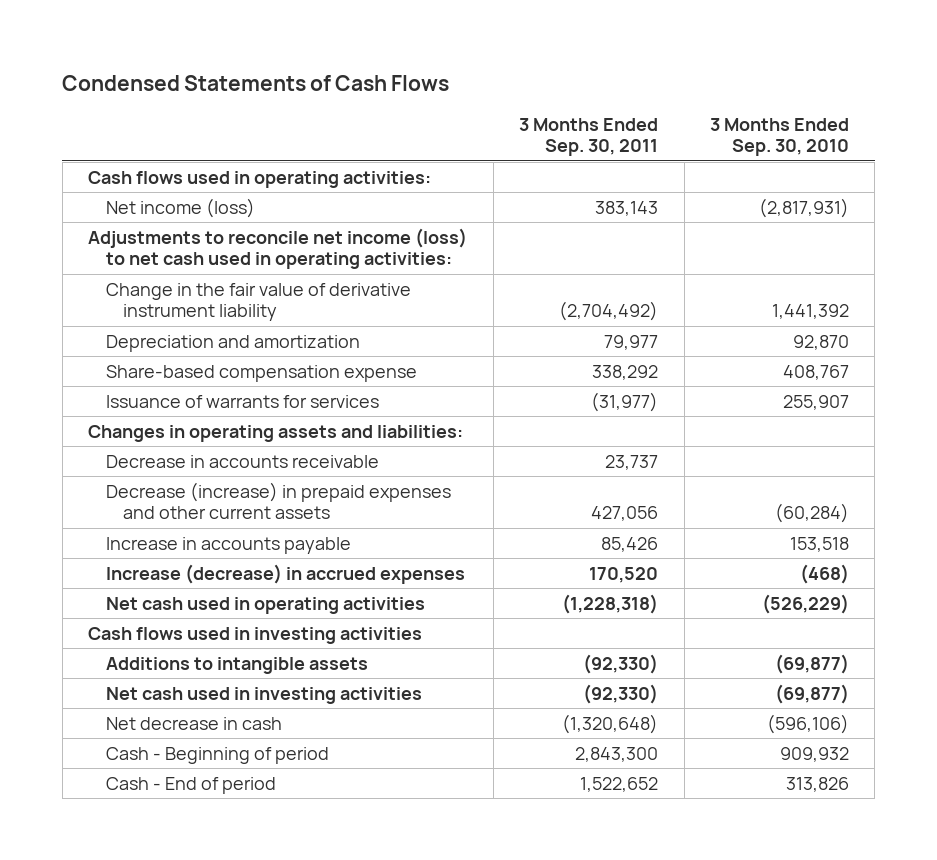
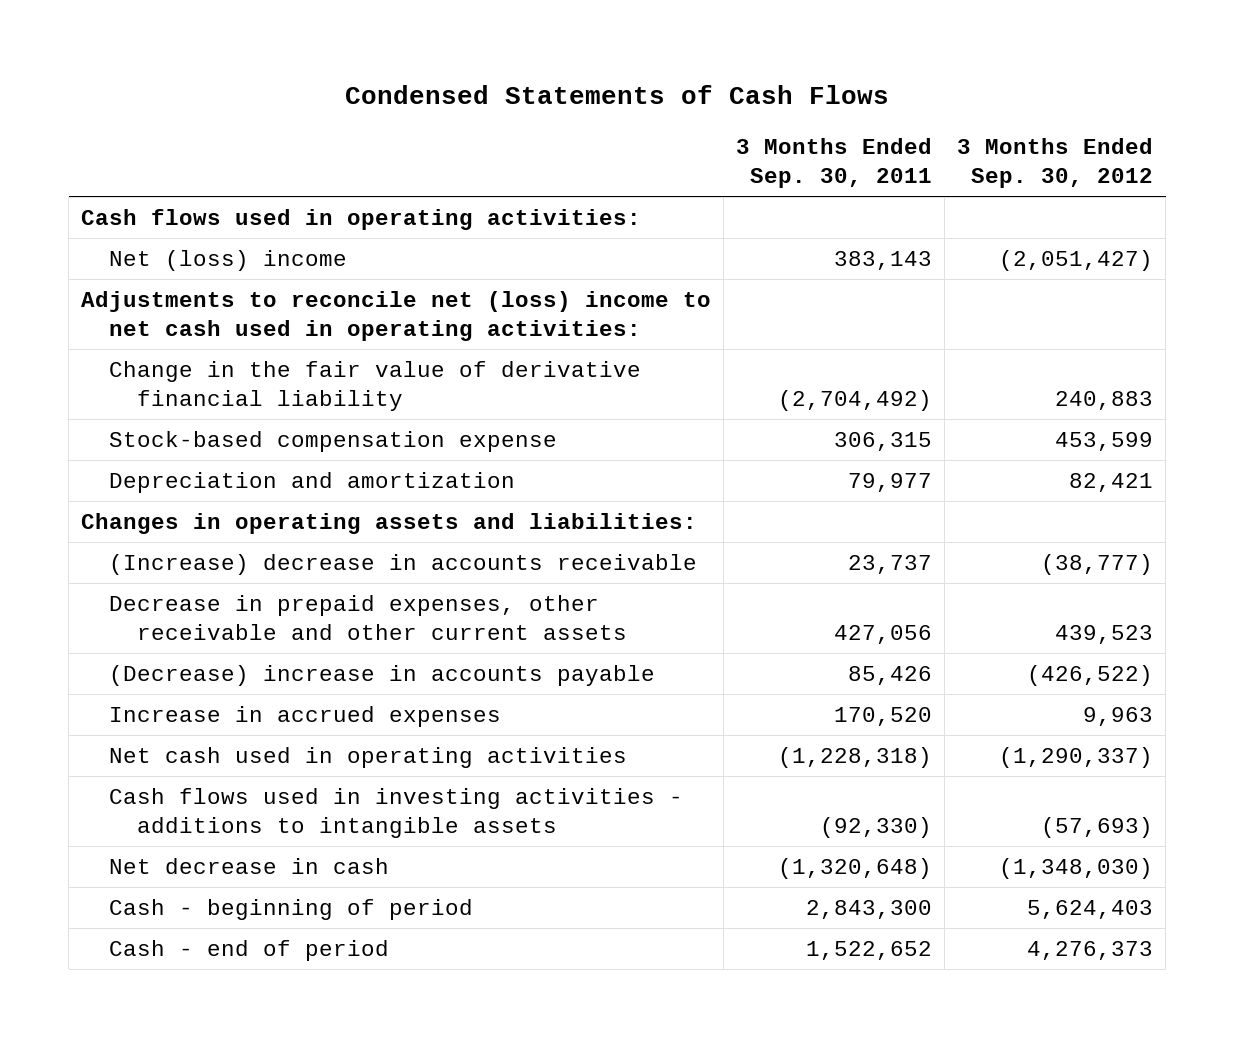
[710,117,850,157] 3 Months Ended Sep. 30, 2010 -> none
none -> [957,138,1154,189] 3 Months Ended Sep. 30, 2012
[105,197,255,218] Net income (loss) -> [109,250,348,272] Net (loss) income
[88,227,468,270] Adjustments to reconcile net income (loss) to net cash used in operating activities: -> [81,291,712,341] Adjustments to reconcile net (loss) income to net cash used in operating activities:
[105,282,411,322] Change in the fair value of derivative instrument liability -> [109,361,642,411] Change in the fair value of derivative financial liability
none -> [109,431,558,453] Stock-based compensation expense
[105,364,417,382] Share-based compensation expense -> none
[105,394,379,408] Issuance of warrants for services -> none
[105,454,379,468] Decrease in accounts receivable -> [109,554,698,576] (Increase) decrease in accounts receivable
[105,481,451,520] Decrease (increase) in prepaid expenses and other current assets -> [109,595,628,640] Decrease in prepaid expenses, other receivable and other current assets
[105,536,351,554] Increase in accounts payable -> [109,665,656,687] (Decrease) increase in accounts payable
[105,563,465,584] Increase (decrease) in accrued expenses -> [109,706,502,728] Increase in accrued expenses
[88,626,423,644] Cash flows used in investing activities -> none
[105,656,368,674] Additions to intangible assets -> none
[105,686,422,704] Net cash used in investing activities -> [109,788,684,838] Cash flows used in investing activities - additions to intangible assets
[105,746,329,764] Cash - Beginning of period -> [109,899,474,921] Cash - beginning of period
[105,776,276,794] Cash - End of period -> [109,940,390,962] Cash - end of period

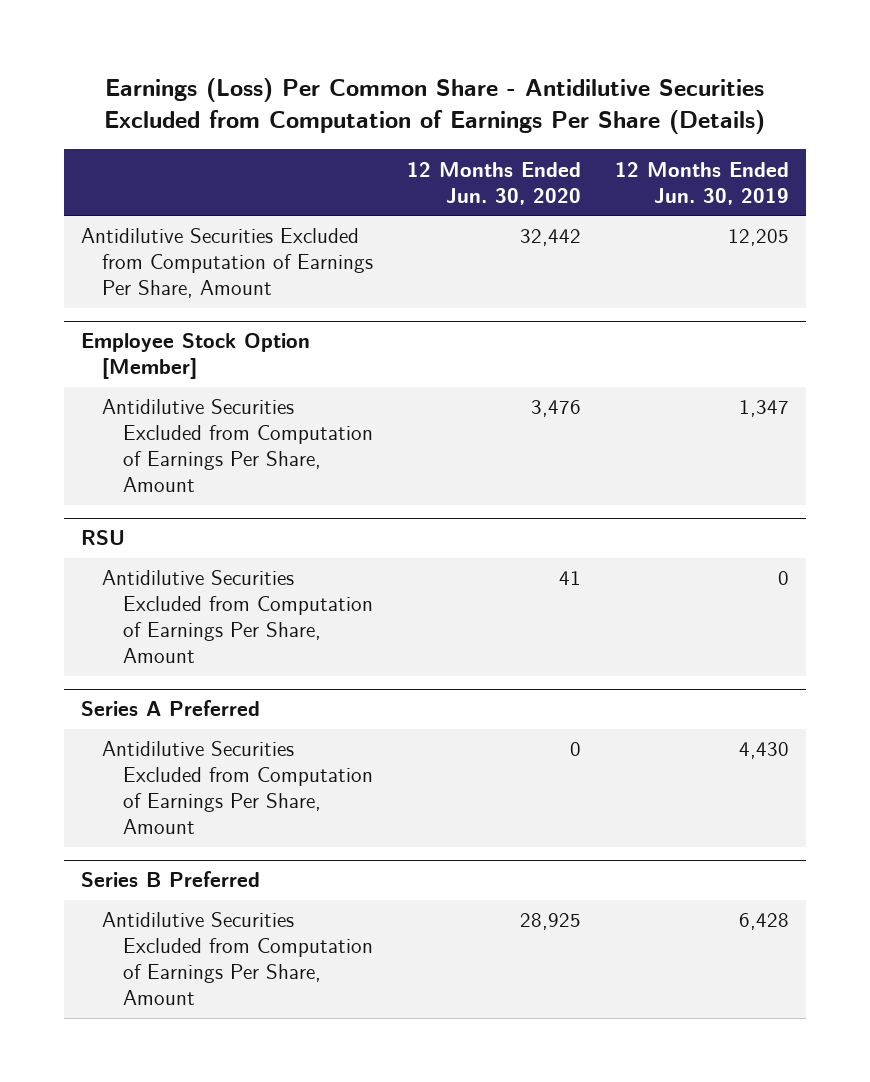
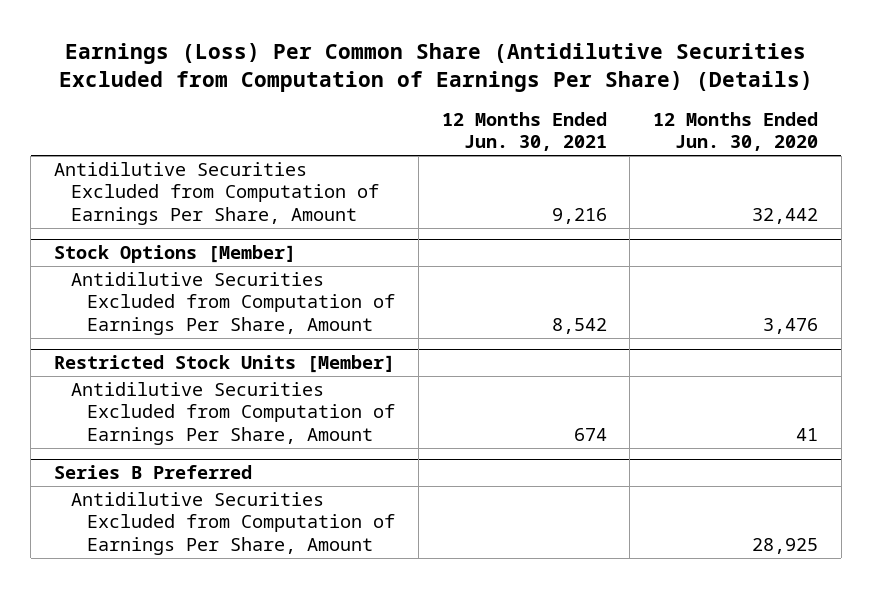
[104,78,766,135] Earnings (Loss) Per Common Share - Antidilutive Securities Excluded from Computation of Earnings Per Share (Details) -> [58,43,813,93] Earnings (Loss) Per Common Share (Antidilutive Securities Excluded from Computation of Earnings Per Share) (Details)
[615,161,790,205] 12 Months Ended Jun. 30, 2019 -> none
none -> [441,111,607,152] 12 Months Ended Jun. 30, 2021
[81,333,311,380] Employee Stock Option [Member] -> [53,245,296,264] Stock Options [Member]
[81,530,126,546] RSU -> [53,355,395,374] Restricted Stock Units [Member]
[81,700,261,717] Series A Preferred -> none
[102,741,374,835] Antidilutive Securities Excluded from Computation of Earnings Per Share, Amount -> none

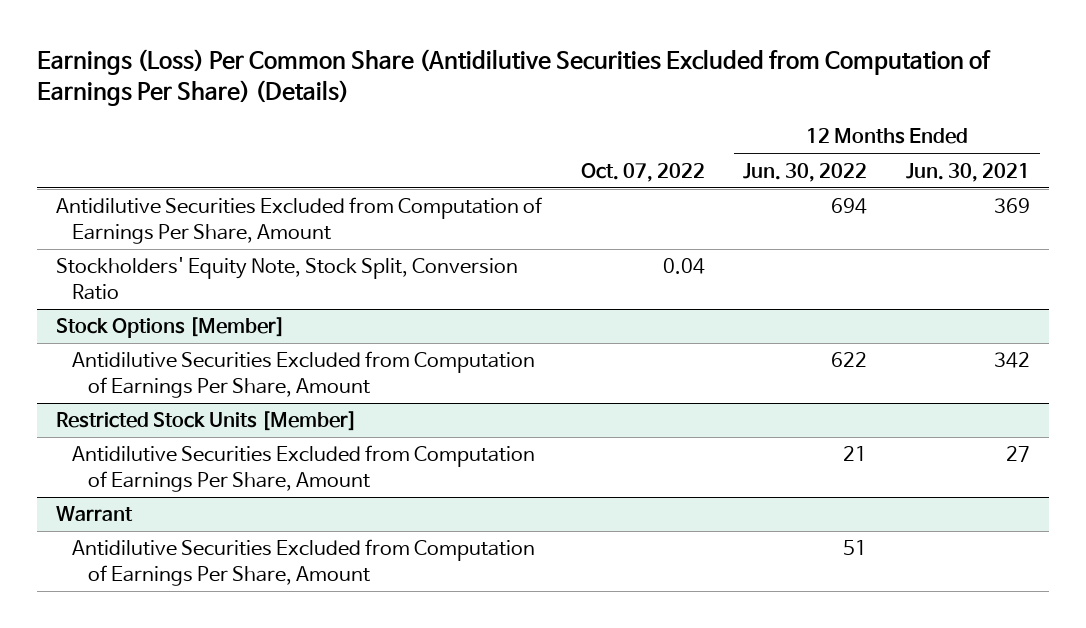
[653,111,819,152] 12 Months Ended Jun. 30, 2020 -> none
none -> [580,162,705,182] Oct. 07, 2022
none -> [743,162,868,182] Jun. 30, 2022
[551,207,607,224] 9,216 -> [993,198,1030,214] 369
none -> [56,257,519,300] Stockholders' Equity Note, Stock Split, Conversion Ratio
[551,317,607,334] 8,542 -> [993,352,1030,369] 342
[53,465,252,480] Series B Preferred -> none
[573,427,607,441] 674 -> [1005,446,1030,463] 27
none -> [56,506,134,522] Warrant

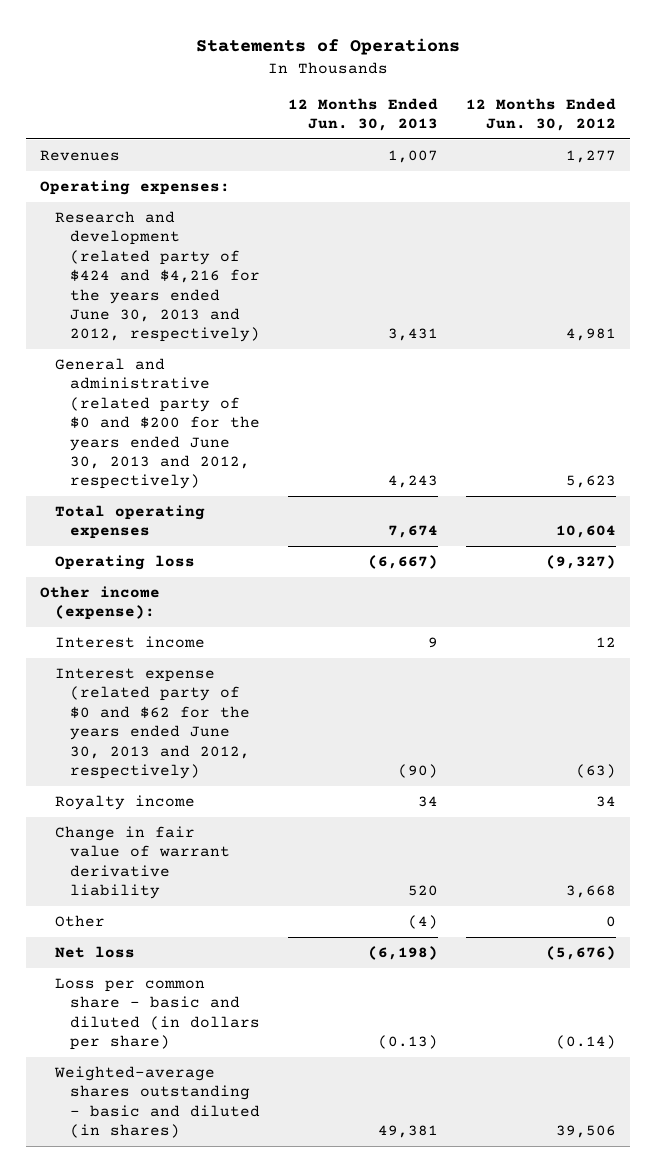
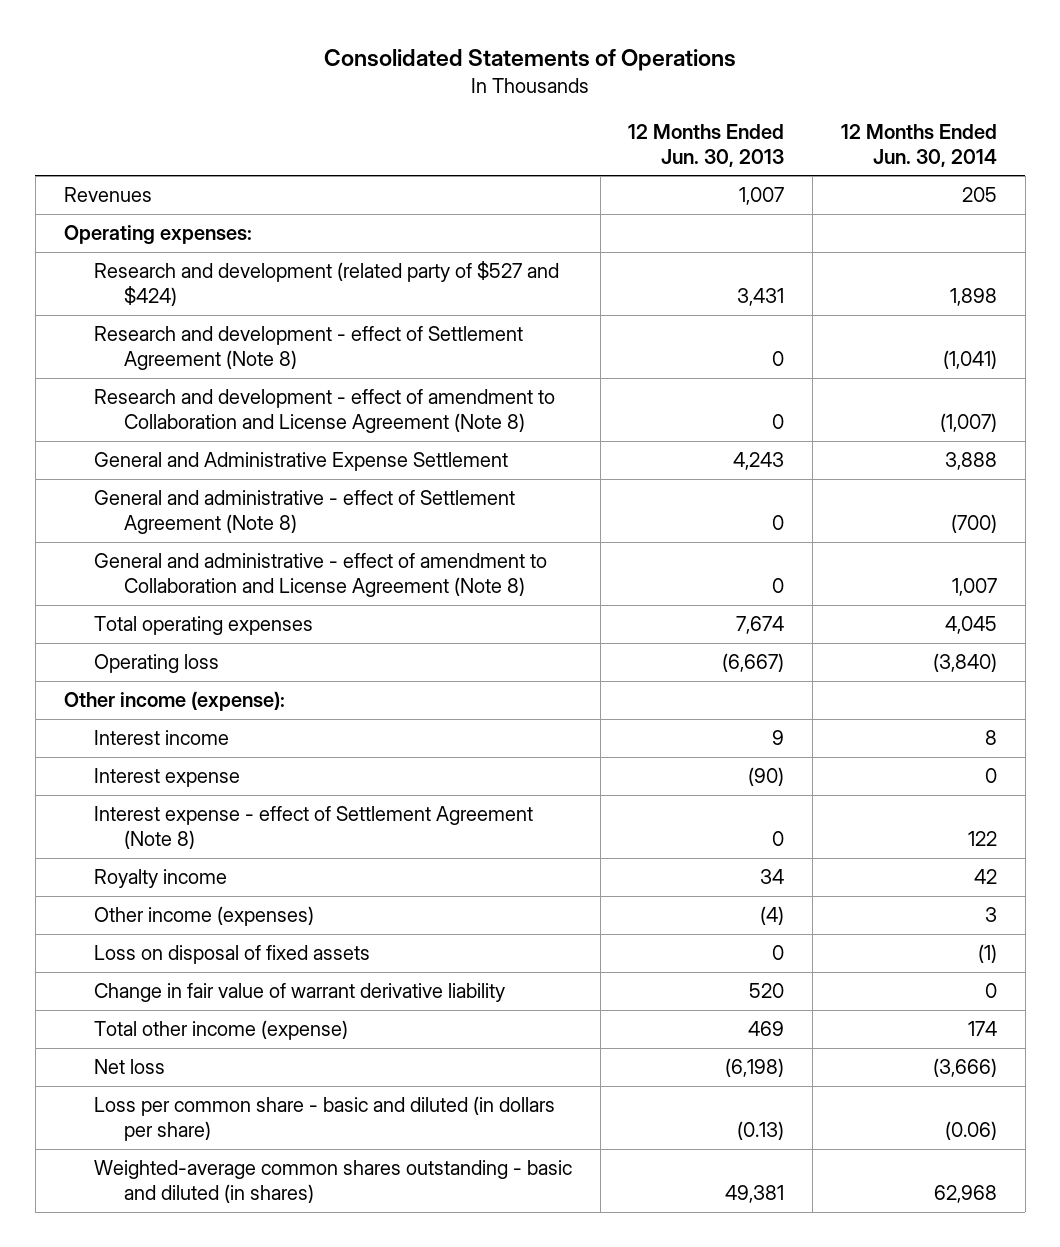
[196,37,461,55] Statements of Operations -> [324,49,737,72] Consolidated Statements of Operations
[466,97,617,132] 12 Months Ended Jun. 30, 2012 -> none
none -> [840,123,997,167] 12 Months Ended Jun. 30, 2014
[54,211,261,343] Research and development (related party of $424 and $4,216 for the years ended June 30, 2013 and 2012, respectively) -> [94,261,560,307] Research and development (related party of $527 and $424)
none -> [94,326,524,371] Research and development - effect of Settlement Agreement (Note 8)
none -> [94,389,556,434] Research and development - effect of amendment to Collaboration and License Agreement (Note 8)
[54,358,261,490] General and administrative (related party of $0 and $200 for the years ended June 30, 2013 and 2012, respectively) -> [94,452,509,472] General and Administrative Expense Settlement
none -> [94,490,516,535] General and administrative - effect of Settlement Agreement (Note 8)
none -> [94,553,548,598] General and administrative - effect of amendment to Collaboration and License Agreement (Note 8)
[54,668,251,779] Interest expense (related party of $0 and $62 for the years ended June 30, 2013 and 2012, respectively) -> [94,768,241,788] Interest expense
none -> [94,806,534,850] Interest expense - effect of Settlement Agreement (Note 8)
none -> [94,906,315,927] Other income (expenses)
none -> [94,945,371,965] Loss on disposal of fixed assets
[54,915,105,928] Other -> [94,1020,349,1041] Total other income (expense)
[408,915,439,930] (4) -> [748,1021,785,1037] 469
[53,1066,261,1139] Weighted-average shares outstanding - basic and diluted (in shares) -> [94,1160,573,1204] Weighted-average common shares outstanding - basic and diluted (in shares)

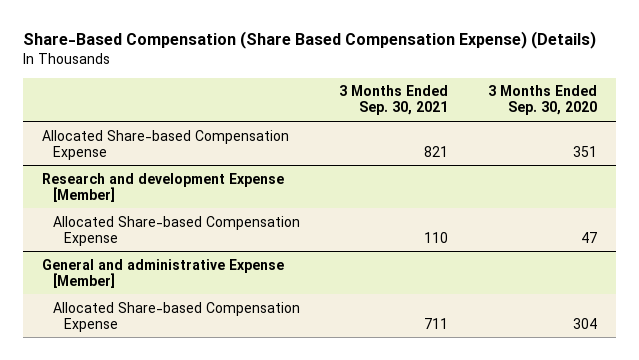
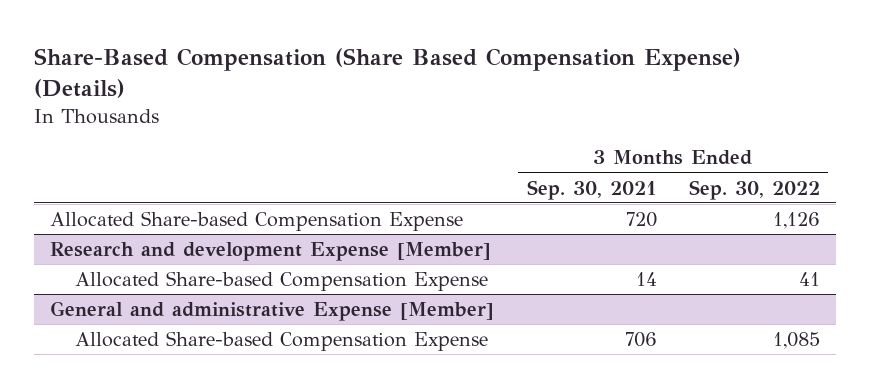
[487,85,597,116] 3 Months Ended Sep. 30, 2020 -> none
none -> [688,179,820,200] Sep. 30, 2022
[424,145,449,157] 821 -> [625,211,657,227] 720
[424,231,449,243] 110 -> [635,271,657,286] 14
[424,317,449,329] 711 -> [624,331,657,347] 706

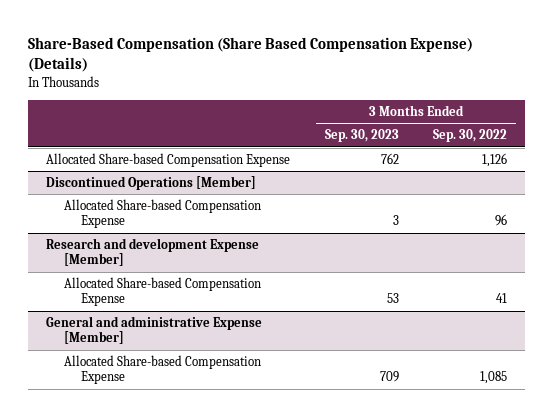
[526,179,657,200] Sep. 30, 2021 -> none
none -> [324,129,399,143] Sep. 30, 2023
none -> [45,176,256,191] Discontinued Operations [Member]
none -> [63,199,261,229] Allocated Share-based Compensation Expense

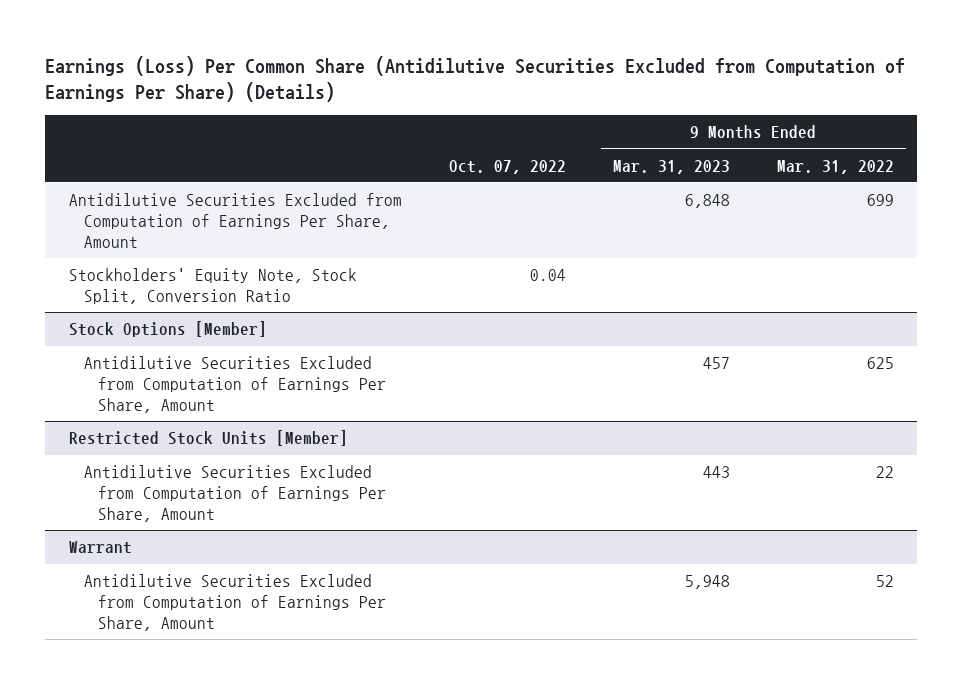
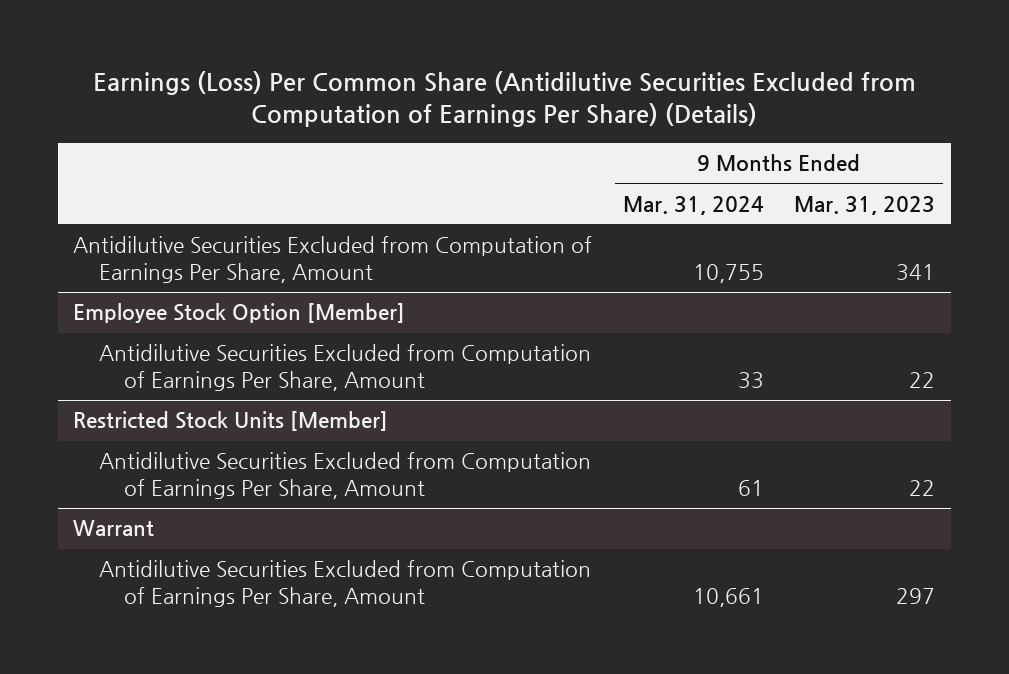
[448,159,566,174] Oct. 07, 2022 -> none
[776,159,894,174] Mar. 31, 2022 -> none
none -> [622,195,764,215] Mar. 31, 2024
[68,268,357,305] Stockholders' Equity Note, Stock Split, Conversion Ratio -> none
[684,194,730,209] 6,848 -> [896,263,936,281] 341
[68,321,267,338] Stock Options [Member] -> [73,303,406,324] Employee Stock Option [Member]
[702,357,730,370] 457 -> [909,371,936,388] 22
[702,466,730,479] 443 -> [909,479,936,496] 22
[684,575,730,590] 5,948 -> [896,587,936,604] 297

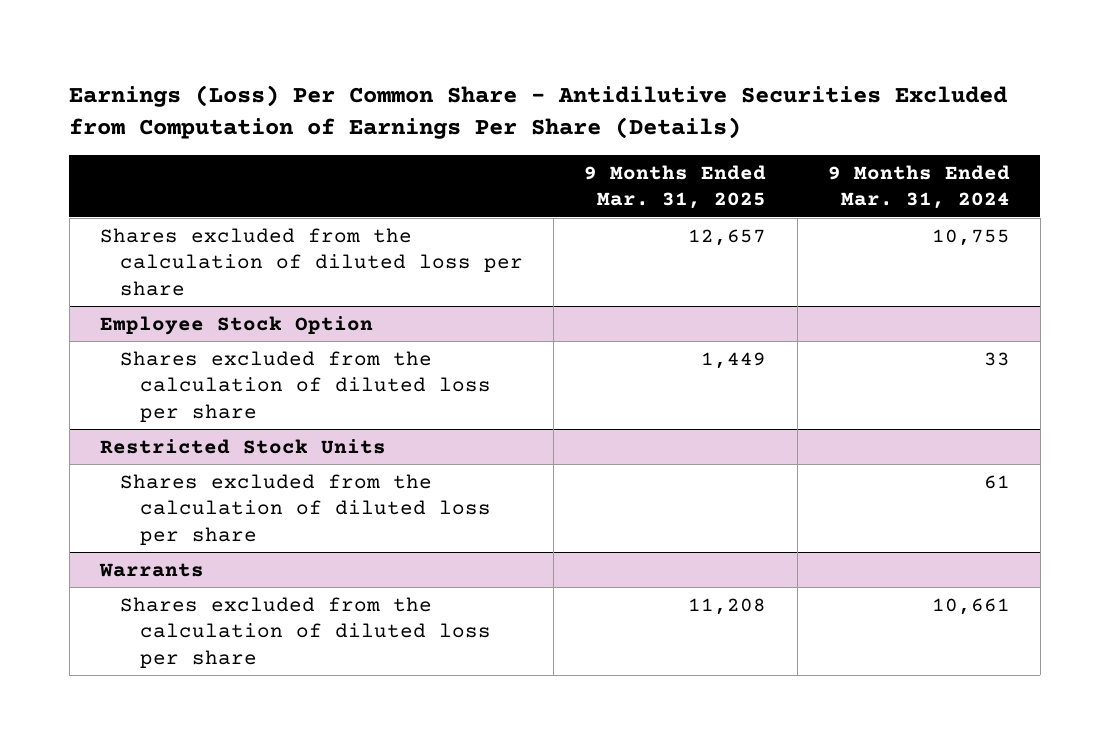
[93,71,917,128] Earnings (Loss) Per Common Share (Antidilutive Securities Excluded from Computation of Earnings Per Share) (Details) -> [69,84,1008,140] Earnings (Loss) Per Common Share - Antidilutive Securities Excluded from Computation of Earnings Per Share (Details)
[794,195,936,215] Mar. 31, 2023 -> none
none -> [584,164,767,210] 9 Months Ended Mar. 31, 2025
[73,236,593,283] Antidilutive Securities Excluded from Computation of Earnings Per Share, Amount -> [99,227,523,296] Shares excluded from the calculation of diluted loss per share
[73,303,406,324] Employee Stock Option [Member] -> [99,315,373,335] Employee Stock Option
[98,344,591,391] Antidilutive Securities Excluded from Computation of Earnings Per Share, Amount -> [119,350,491,422] Shares excluded from the calculation of diluted loss per share
[73,411,389,432] Restricted Stock Units [Member] -> [99,438,386,454] Restricted Stock Units
[98,452,591,499] Antidilutive Securities Excluded from Computation of Earnings Per Share, Amount -> [119,473,491,545] Shares excluded from the calculation of diluted loss per share
[73,520,155,537] Warrant -> [98,562,204,577] Warrants
[98,560,591,607] Antidilutive Securities Excluded from Computation of Earnings Per Share, Amount -> [119,596,491,668] Shares excluded from the calculation of diluted loss per share

